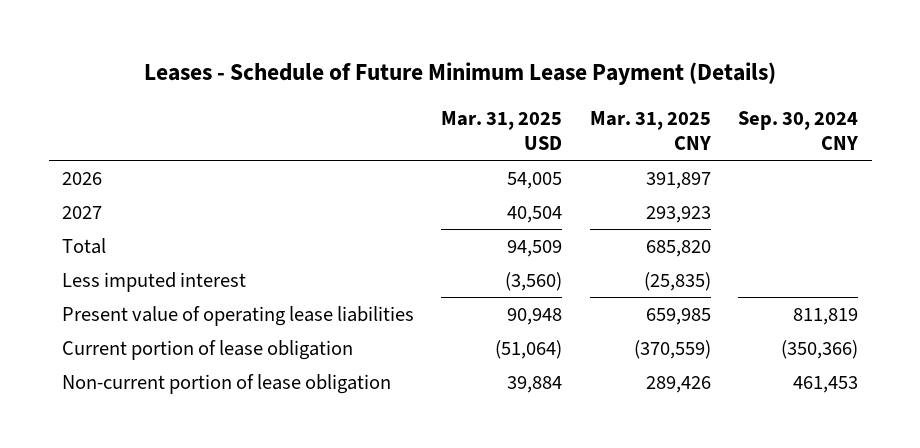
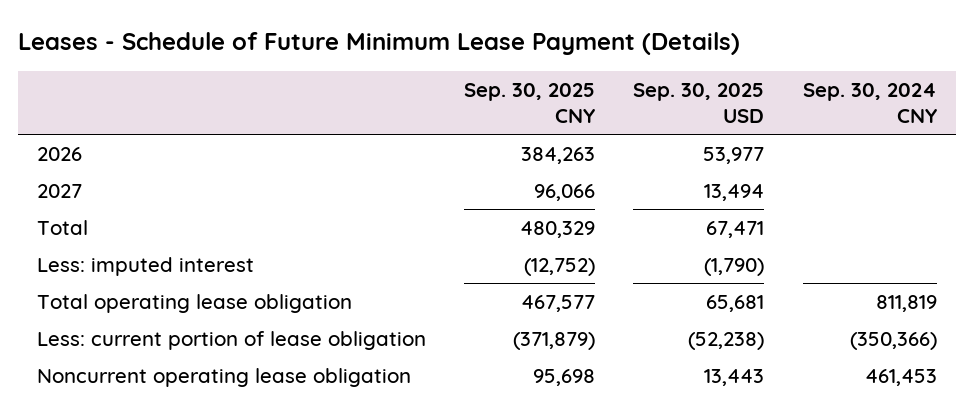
[441,110,563,151] Mar. 31, 2025 USD -> none
[589,110,711,151] Mar. 31, 2025 CNY -> none
none -> [464,82,596,124] Sep. 30, 2025 CNY
none -> [633,82,765,124] Sep. 30, 2025 USD
[62,271,247,292] Less imputed interest -> [37,257,255,277] Less: imputed interest
[62,305,415,326] Present value of operating lease liabilities -> [37,294,353,314] Total operating lease obligation
[62,339,354,360] Current portion of lease obligation -> [37,331,427,351] Less: current portion of lease obligation
[62,373,392,394] Non-current portion of lease obligation -> [37,368,412,388] Noncurrent operating lease obligation

